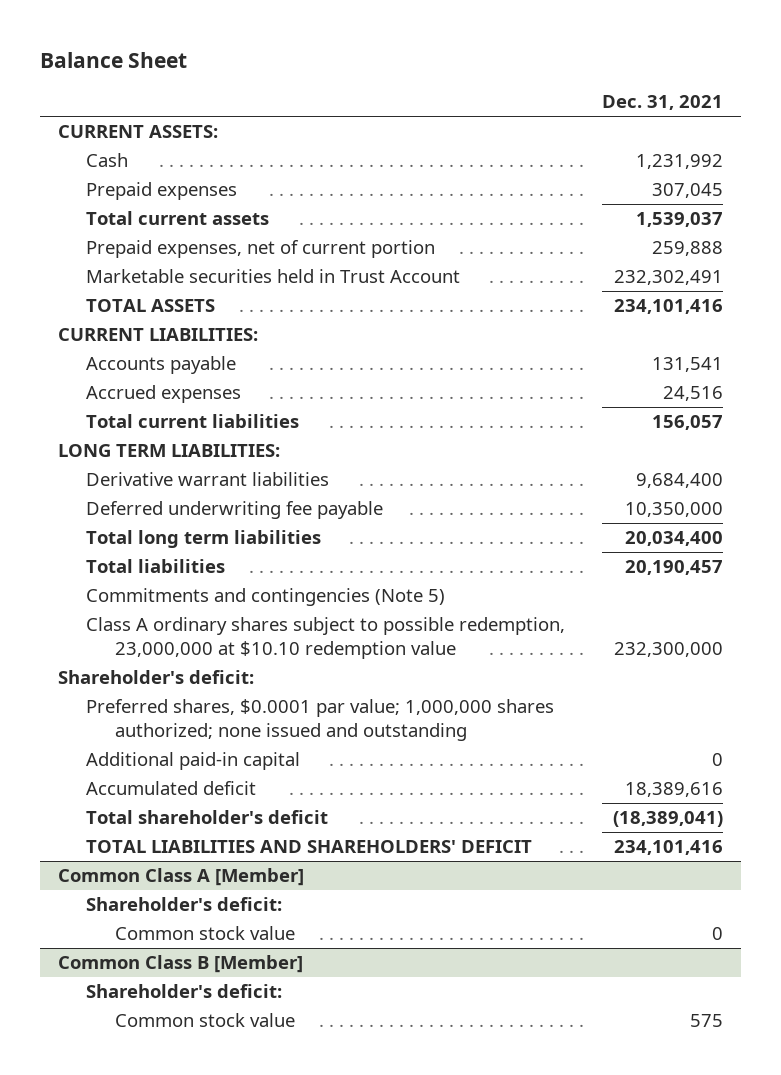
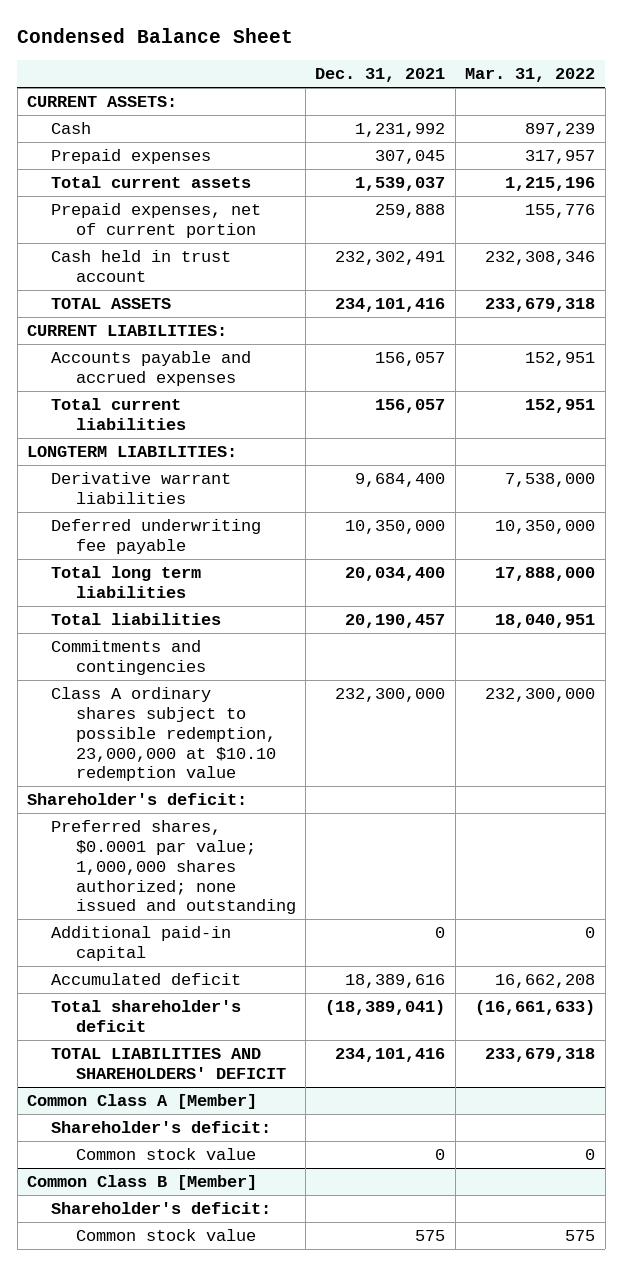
[39,52,187,69] Balance Sheet -> [17,28,294,44] Condensed Balance Sheet
none -> [465,68,596,83] Mar. 31, 2022
[86,269,461,284] Marketable securities held in Trust Account -> [51,250,232,282] Cash held in trust account
[86,356,237,375] Accounts payable -> none
[86,385,242,404] Accrued expenses -> none
none -> [51,351,252,386] Accounts payable and accrued expenses
[58,444,281,458] LONG TERM LIABILITIES: -> [27,446,238,458] LONGTERM LIABILITIES:
[86,588,446,607] Commitments and contingencies (Note 5) -> [51,640,206,675] Commitments and contingencies

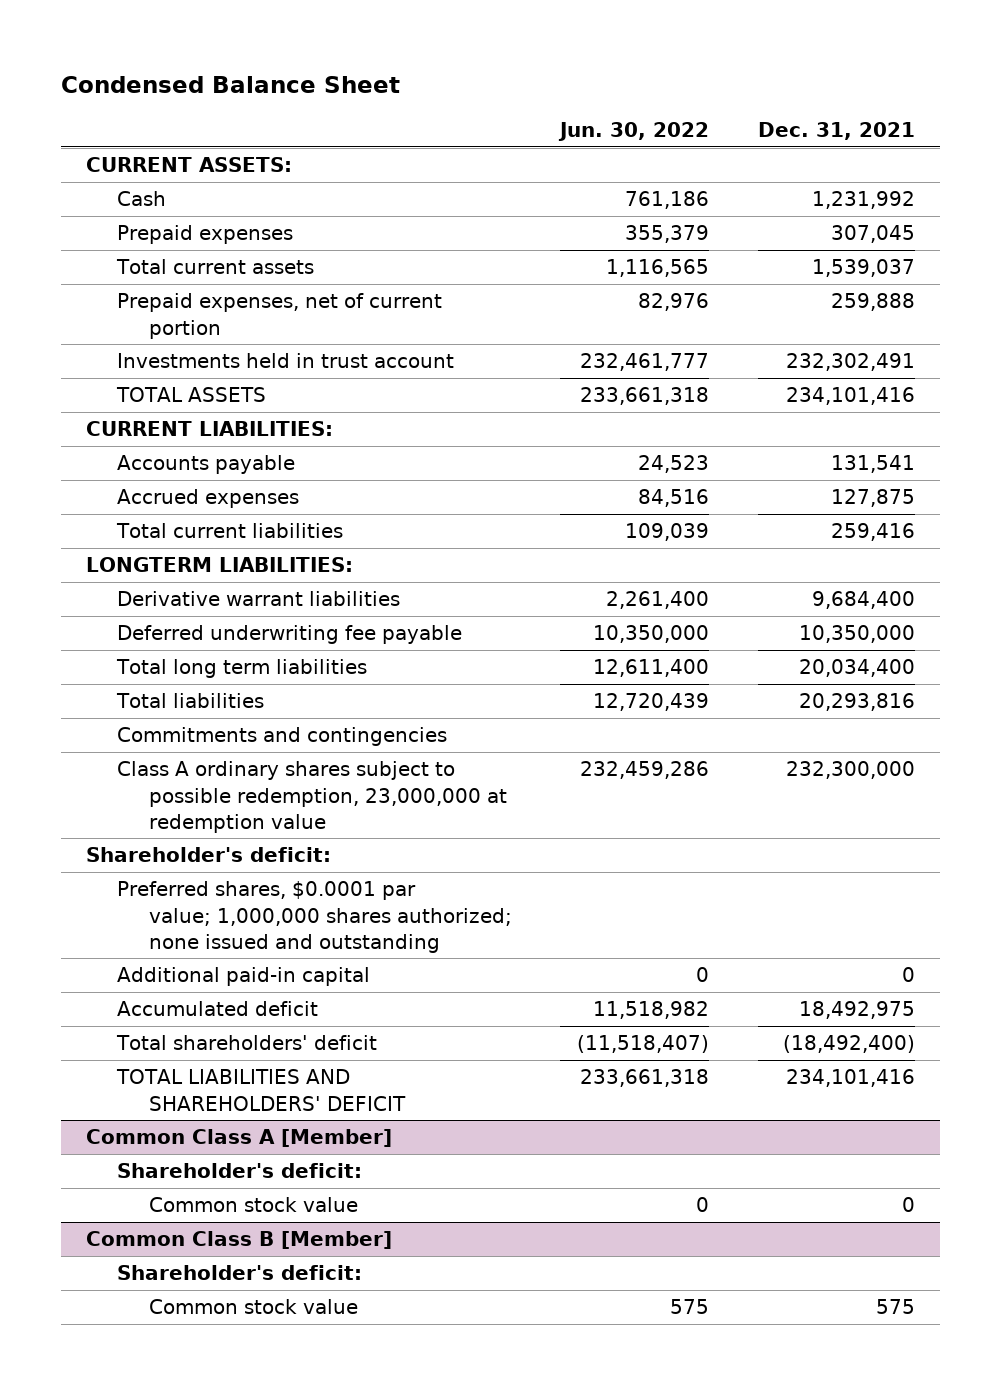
[465,68,596,83] Mar. 31, 2022 -> none
none -> [558,122,710,142] Jun. 30, 2022
[51,250,232,282] Cash held in trust account -> [117,353,455,369] Investments held in trust account
[51,351,252,386] Accounts payable and accrued expenses -> none
none -> [117,455,296,475] Accounts payable
none -> [117,489,300,509] Accrued expenses
[375,399,446,414] 156,057 -> [831,523,916,542] 259,416
[345,614,446,629] 20,190,457 -> [799,693,916,712] 20,293,816
[51,687,276,782] Class A ordinary shares subject to possible redemption, 23,000,000 at $10.10 redemption value -> [117,761,507,833] Class A ordinary shares subject to possible redemption, 23,000,000 at redemption value
[345,974,446,989] 18,389,616 -> [799,1001,916,1020] 18,492,975
[51,1000,242,1032] Total shareholder's deficit -> [116,1035,378,1051] Total shareholders' deficit
[325,1000,446,1016] (18,389,041) -> [783,1035,916,1054] (18,492,400)

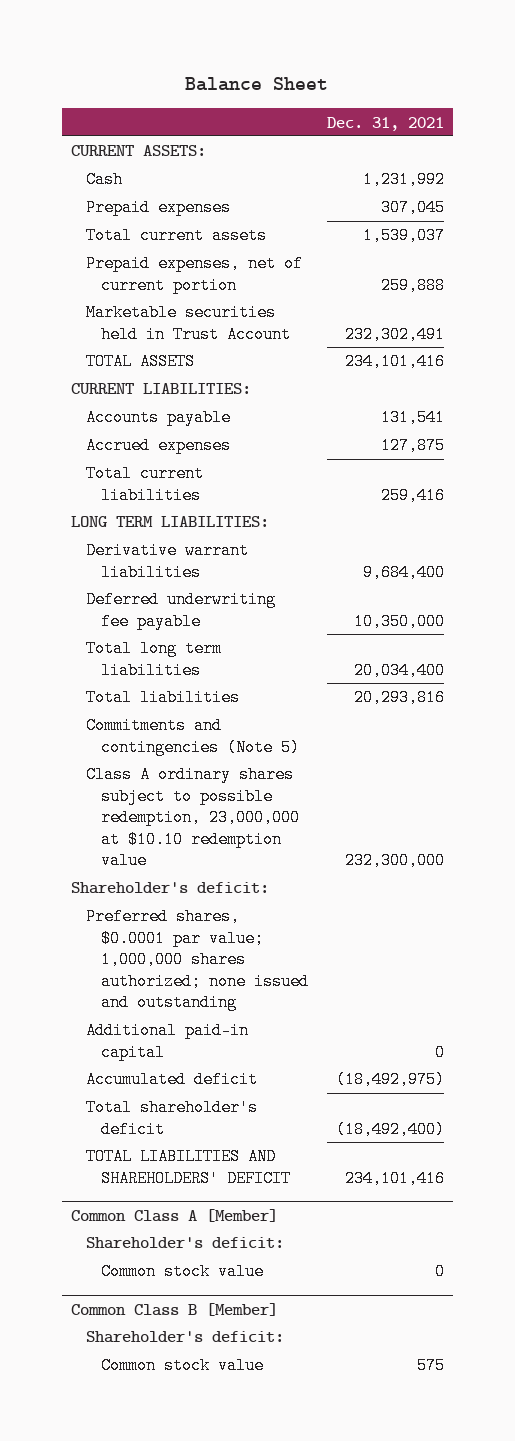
[61,75,401,93] Condensed Balance Sheet -> [185,76,329,91] Balance Sheet
[558,122,710,142] Jun. 30, 2022 -> none
[117,353,455,369] Investments held in trust account -> [86,304,292,343] Marketable securities held in Trust Account
[85,557,353,573] LONGTERM LIABILITIES: -> [70,516,269,528] LONG TERM LIABILITIES:
[117,727,448,747] Commitments and contingencies -> [86,717,301,756] Commitments and contingencies (Note 5)
[117,761,507,833] Class A ordinary shares subject to possible redemption, 23,000,000 at redemption value -> [86,766,301,870] Class A ordinary shares subject to possible redemption, 23,000,000 at $10.10 redemption value
[799,1001,916,1020] 18,492,975 -> [335,1071,445,1089] (18,492,975)
[116,1035,378,1051] Total shareholders' deficit -> [86,1099,259,1138] Total shareholder's deficit

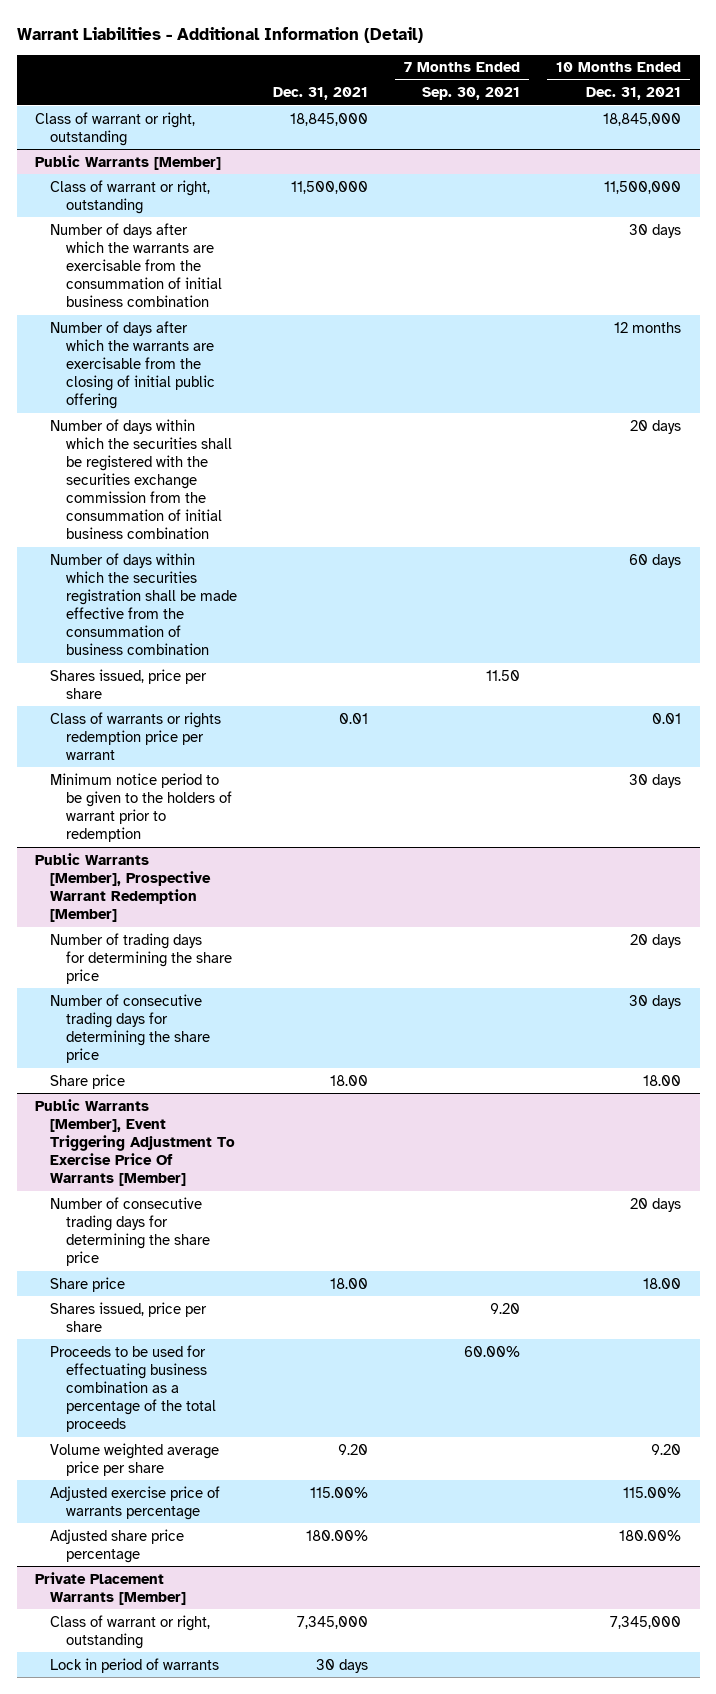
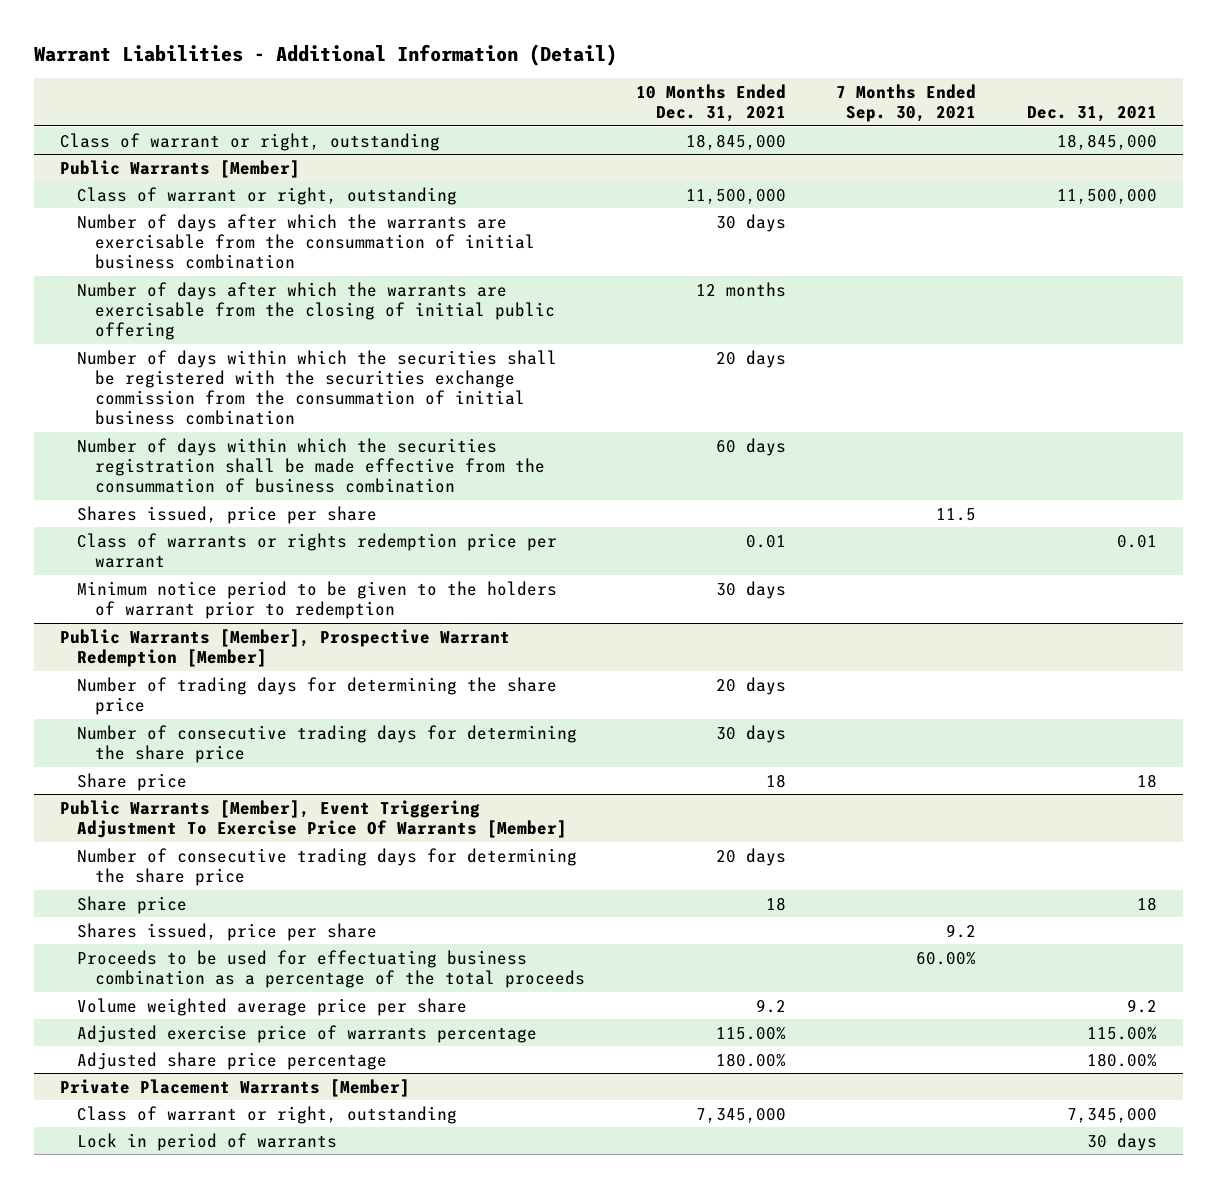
[486,669,521,681] 11.50 -> [936,507,977,521] 11.5
[330,1074,369,1086] 18.00 -> [1137,773,1158,788] 18
[643,1074,682,1086] 18.00 -> [765,773,786,788] 18
[330,1277,369,1289] 18.00 -> [1137,896,1158,911] 18
[643,1277,682,1289] 18.00 -> [765,896,786,911] 18
[490,1302,521,1314] 9.20 -> [946,923,977,938] 9.2
[338,1443,369,1455] 9.20 -> [1127,998,1158,1013] 9.2
[651,1443,682,1455] 9.20 -> [755,998,786,1013] 9.2

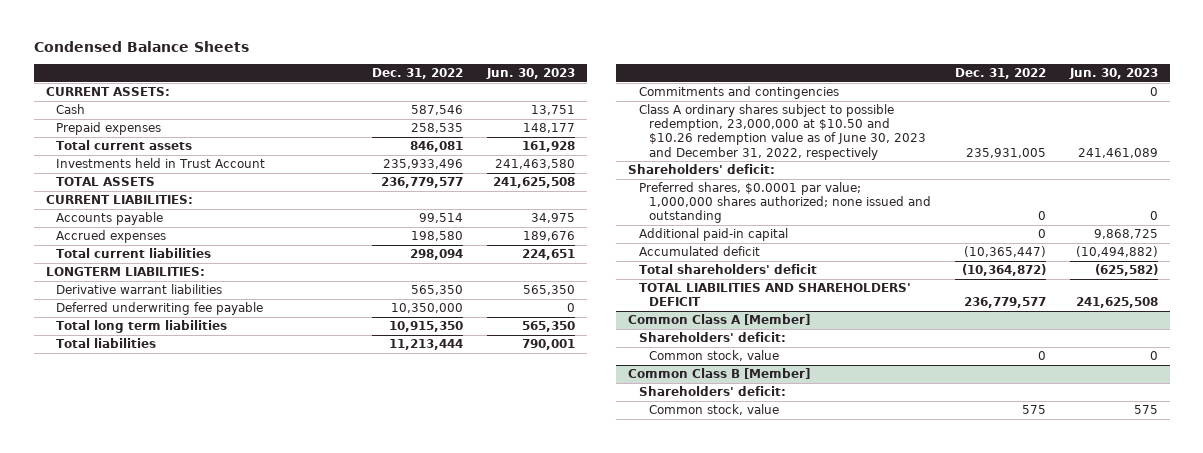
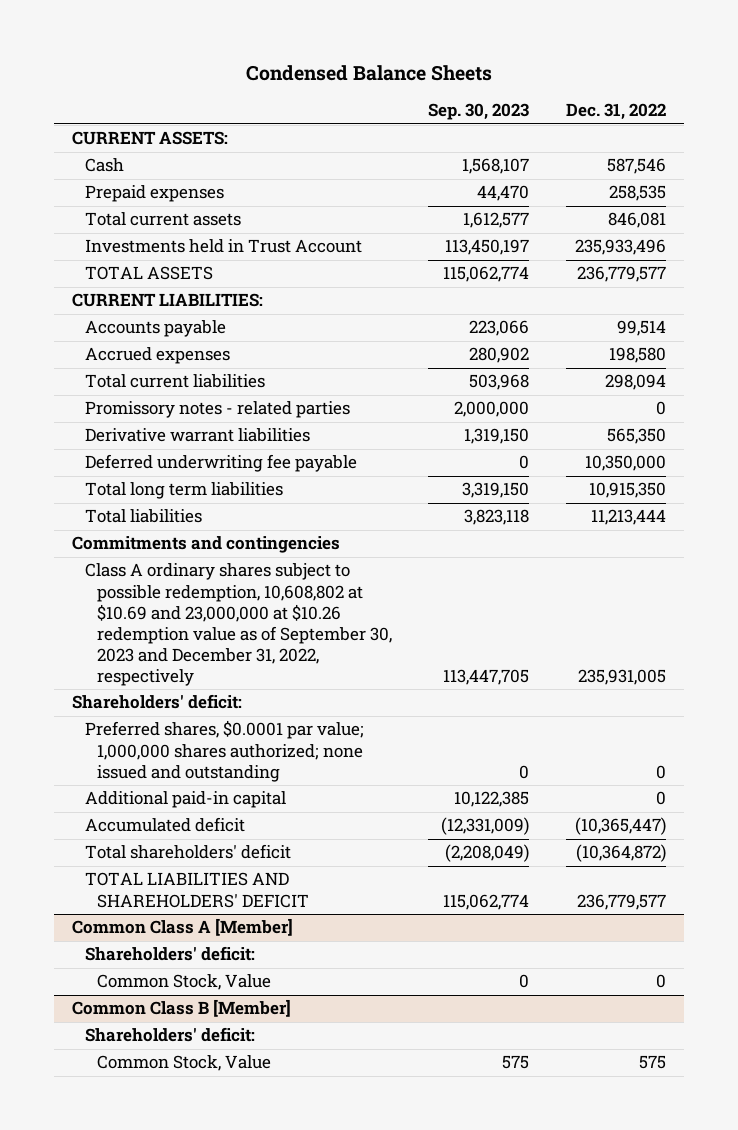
[486,67,576,79] Jun. 30, 2023 -> none
none -> [428,103,530,121] Sep. 30, 2023
[45,267,205,277] LONGTERM LIABILITIES: -> none
none -> [84,401,350,419] Promissory notes - related parties
[638,104,927,160] Class A ordinary shares subject to possible redemption, 23,000,000 at $10.50 and $10.26 redemption value as of June 30, 2023 and December 31, 2022, respectively -> [84,563,392,686] Class A ordinary shares subject to possible redemption, 10,608,802 at $10.69 and 23,000,000 at $10.26 redemption value as of September 30, 2023 and December 31, 2022, respectively
[649,350,780,362] Common stock, value -> [96,974,271,991] Common Stock, Value
[649,404,780,416] Common stock, value -> [96,1055,271,1072] Common Stock, Value

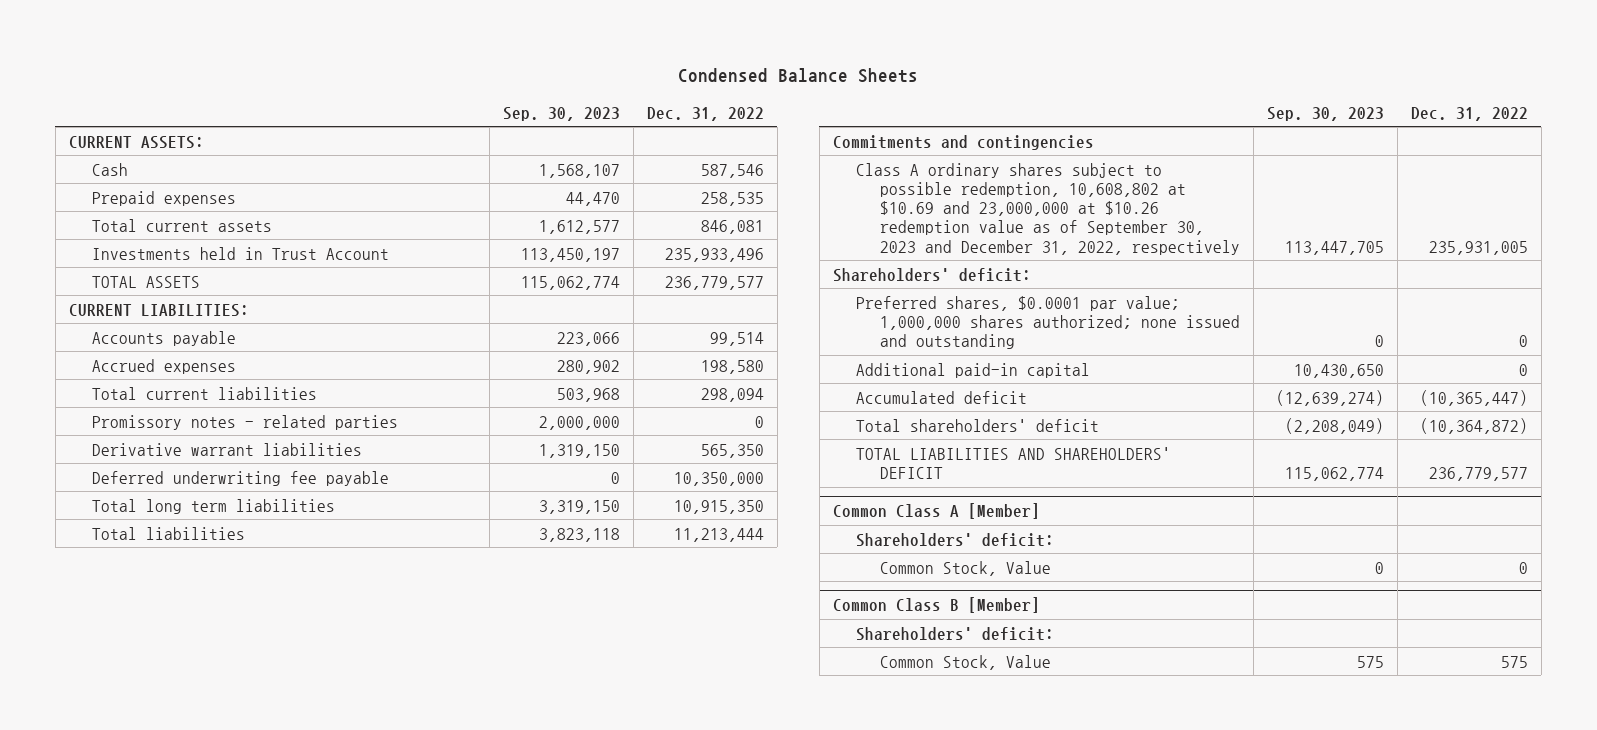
[454,791,530,808] 10,122,385 -> [1293,363,1384,378] 10,430,650
[441,817,530,836] (12,331,009) -> [1275,389,1384,406] (12,639,274)

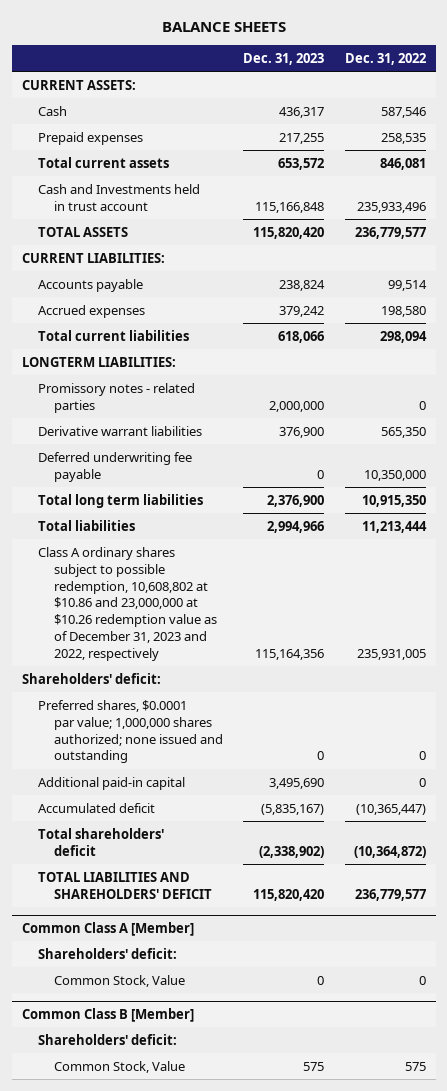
[678,68,919,84] Condensed Balance Sheets -> [161,22,286,33] BALANCE SHEETS
[503,106,621,121] Sep. 30, 2023 -> none
none -> [243,52,325,65] Dec. 31, 2023
[92,246,390,260] Investments held in Trust Account -> [37,183,200,211] Cash and Investments held in trust account
none -> [21,356,176,367] LONGTERM LIABILITIES:
[832,134,1094,150] Commitments and contingencies -> none
[856,162,1240,255] Class A ordinary shares subject to possible redemption, 10,608,802 at $10.69 and 23,000,000 at $10.26 redemption value as of September 30, 2023 and December 31, 2022, respectively -> [37,546,217,662] Class A ordinary shares subject to possible redemption, 10,608,802 at $10.86 and 23,000,000 at $10.26 redemption value as of December 31, 2023 and 2022, respectively

